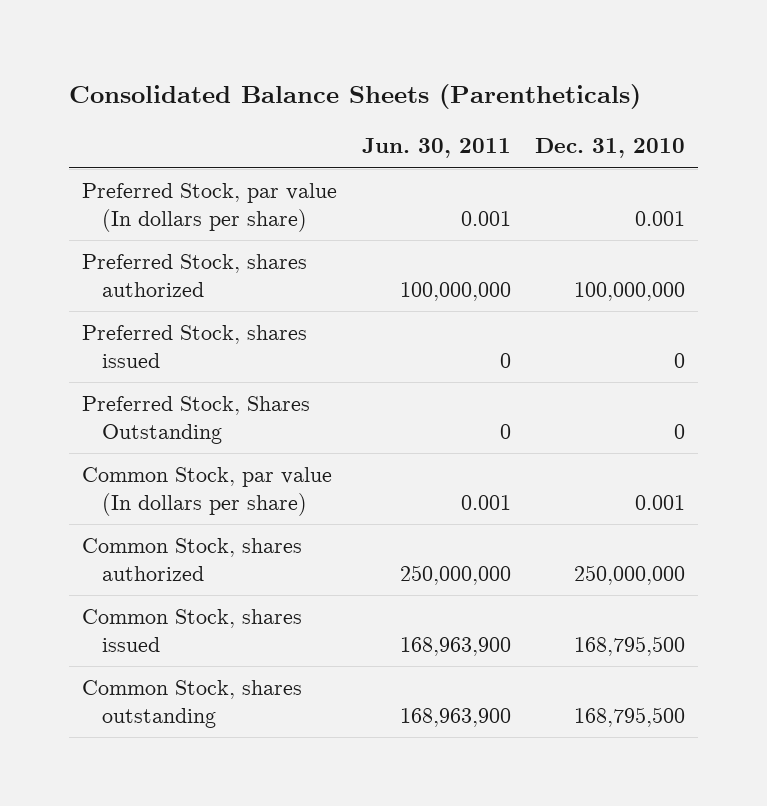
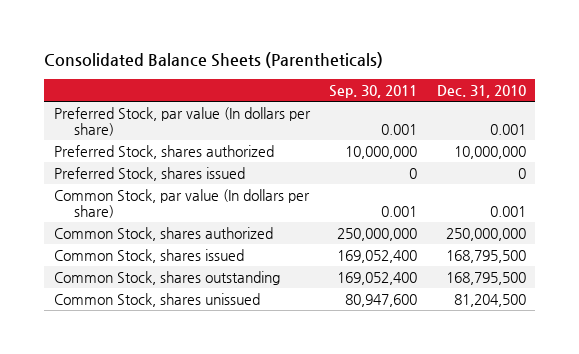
[361,138,511,159] Jun. 30, 2011 -> none
none -> [329,85,418,99] Sep. 30, 2011
[574,281,686,301] 100,000,000 -> [453,145,526,159] 10,000,000
[81,396,310,444] Preferred Stock, Shares Outstanding -> none
none -> [53,292,260,307] Common Stock, shares unissued

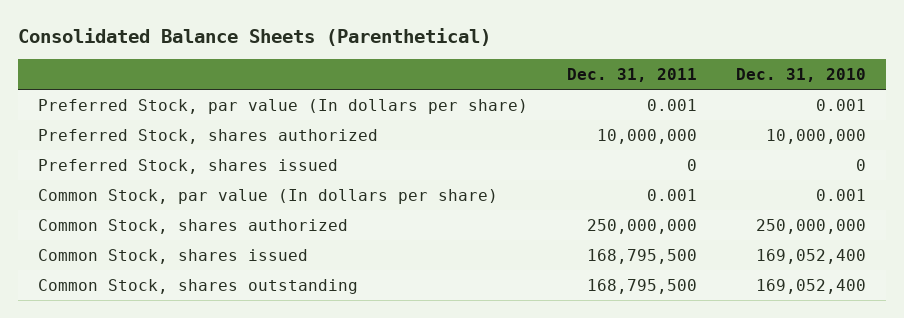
[43,52,383,69] Consolidated Balance Sheets (Parentheticals) -> [18,28,492,47] Consolidated Balance Sheets (Parenthetical)
[329,85,418,99] Sep. 30, 2011 -> none
none -> [566,68,697,83] Dec. 31, 2011
[53,292,260,307] Common Stock, shares unissued -> none
[445,249,526,263] 168,795,500 -> [756,248,867,264] 169,052,400
[445,271,526,285] 168,795,500 -> [756,278,867,294] 169,052,400

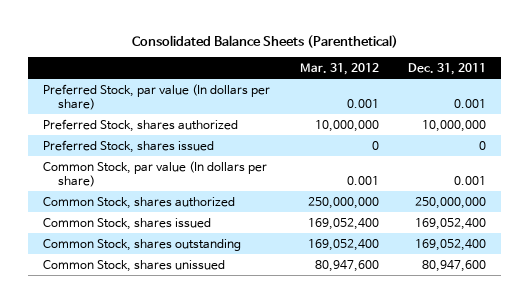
[736,68,867,83] Dec. 31, 2010 -> none
none -> [299,62,379,75] Mar. 31, 2012
[586,248,697,264] 168,795,500 -> [415,217,487,230] 169,052,400
[586,278,697,294] 168,795,500 -> [415,238,487,251] 169,052,400
none -> [43,259,226,272] Common Stock, shares unissued

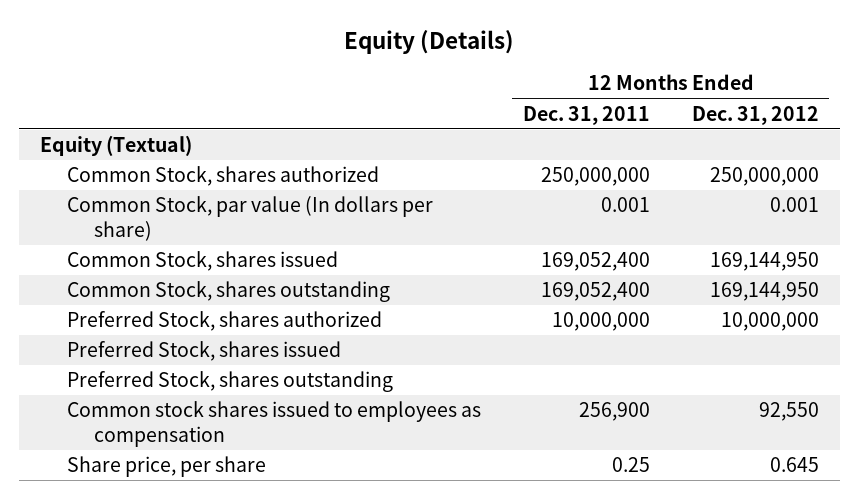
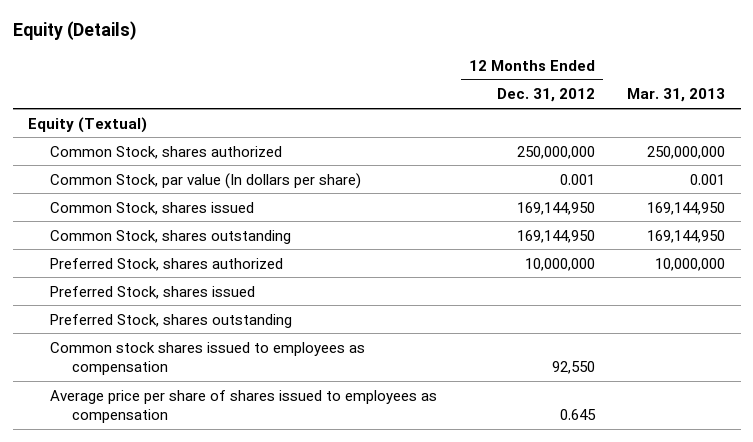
[522,105,650,125] Dec. 31, 2011 -> none
none -> [626,88,725,103] Mar. 31, 2013
[66,456,266,478] Share price, per share -> [50,389,438,423] Average price per share of shares issued to employees as compensation

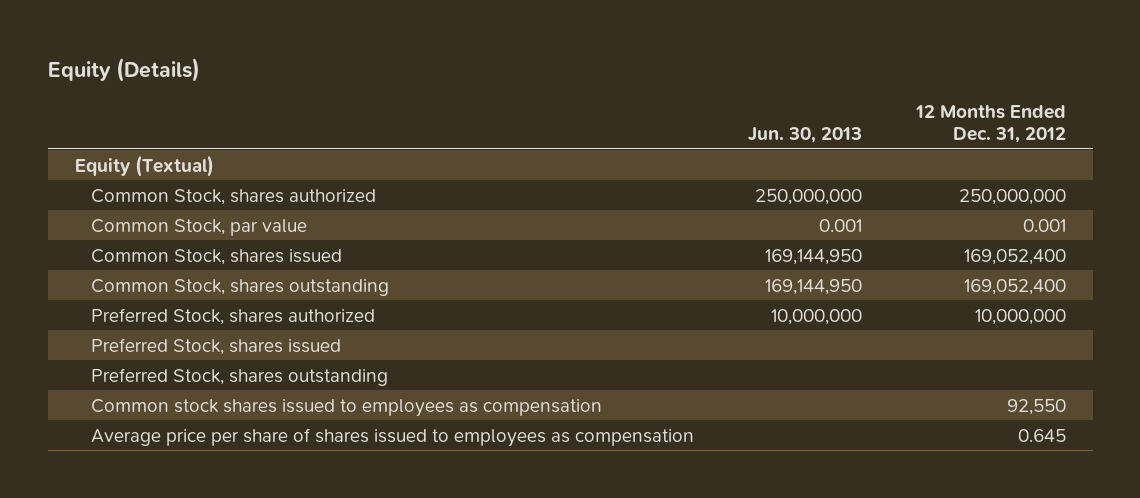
[626,88,725,103] Mar. 31, 2013 -> none
none -> [748,127,863,144] Jun. 30, 2013
[50,172,362,189] Common Stock, par value (In dollars per share) -> [91,218,308,236] Common Stock, par value
[517,201,596,215] 169,144,950 -> [963,248,1066,265] 169,052,400
[517,229,596,243] 169,144,950 -> [963,278,1066,295] 169,052,400

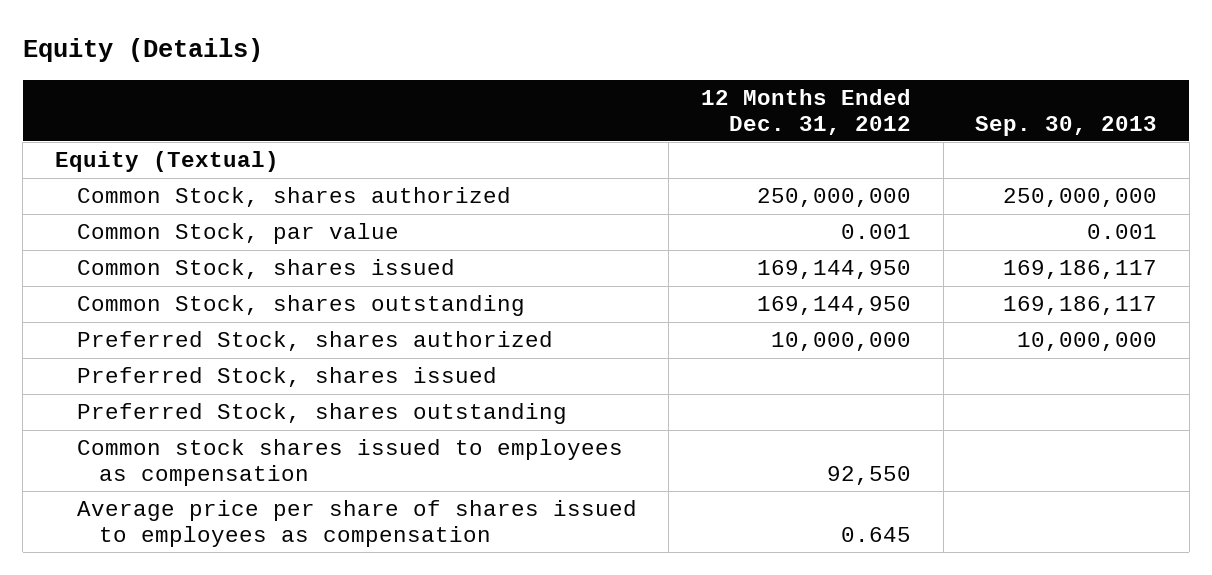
[748,127,863,144] Jun. 30, 2013 -> none
none -> [975,115,1158,136] Sep. 30, 2013
[963,248,1066,265] 169,052,400 -> [756,260,911,280] 169,144,950
[963,278,1066,295] 169,052,400 -> [756,296,911,316] 169,144,950

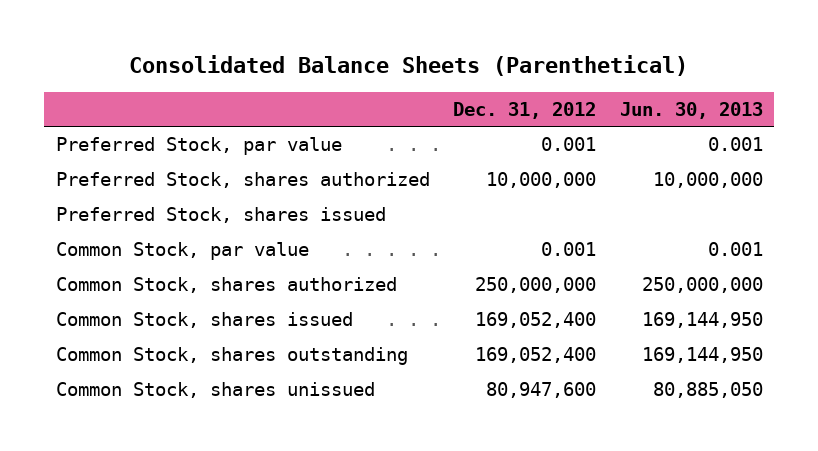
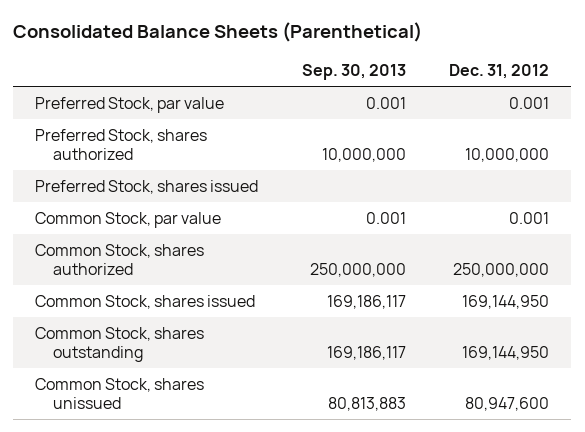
[619,101,763,119] Jun. 30, 2013 -> none
none -> [301,63,406,80] Sep. 30, 2013
[475,312,597,329] 169,052,400 -> [462,294,550,309] 169,144,950
[475,347,597,364] 169,052,400 -> [462,346,550,361] 169,144,950

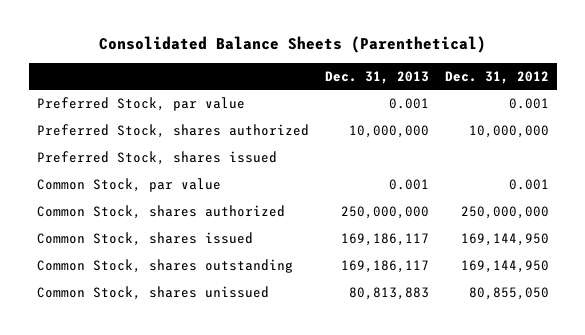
[301,63,406,80] Sep. 30, 2013 -> none
none -> [324,70,429,84] Dec. 31, 2013
[465,397,550,412] 80,947,600 -> [468,287,549,301] 80,855,050

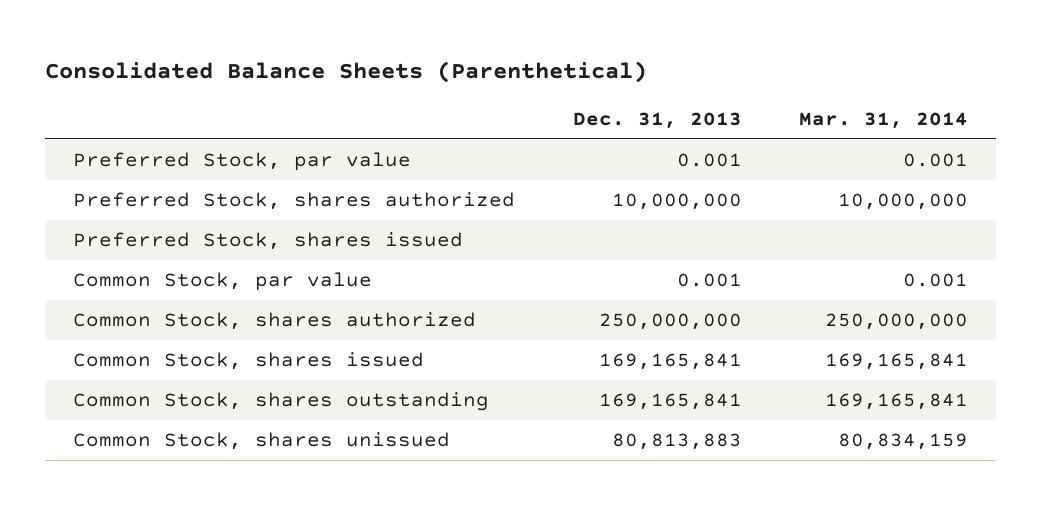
[444,70,549,84] Dec. 31, 2012 -> none
none -> [798,111,968,129] Mar. 31, 2014
[340,233,429,247] 169,186,117 -> [598,353,742,371] 169,165,841
[340,260,429,274] 169,186,117 -> [598,393,742,411] 169,165,841

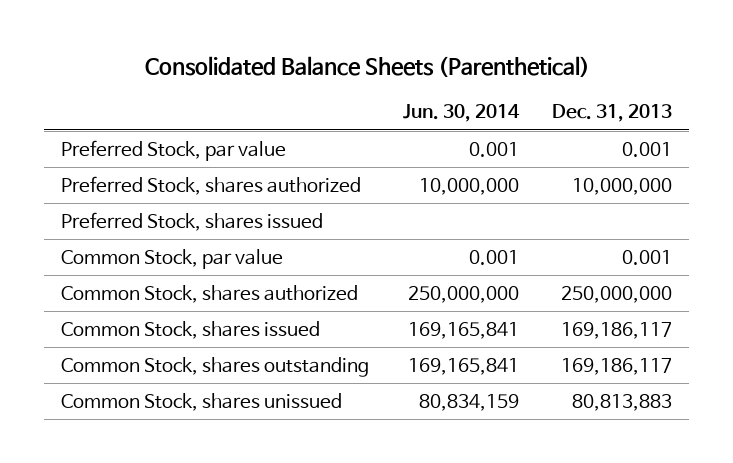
[798,111,968,129] Mar. 31, 2014 -> none
none -> [402,104,520,123] Jun. 30, 2014
[598,353,742,371] 169,165,841 -> [561,322,673,340] 169,186,117
[598,393,742,411] 169,165,841 -> [561,358,673,376] 169,186,117

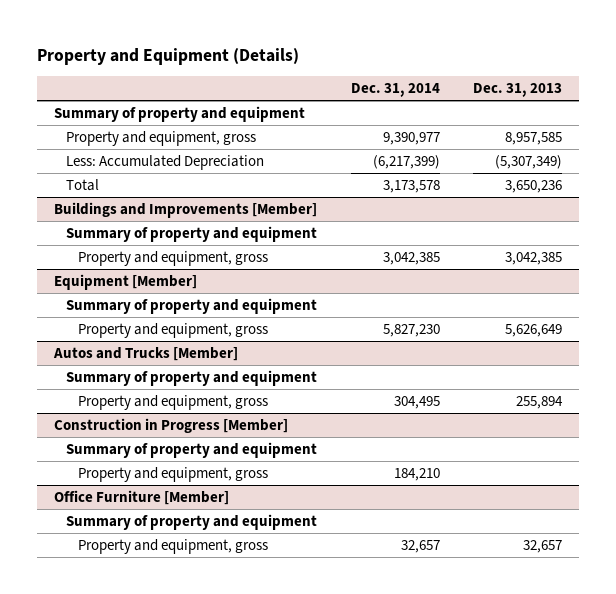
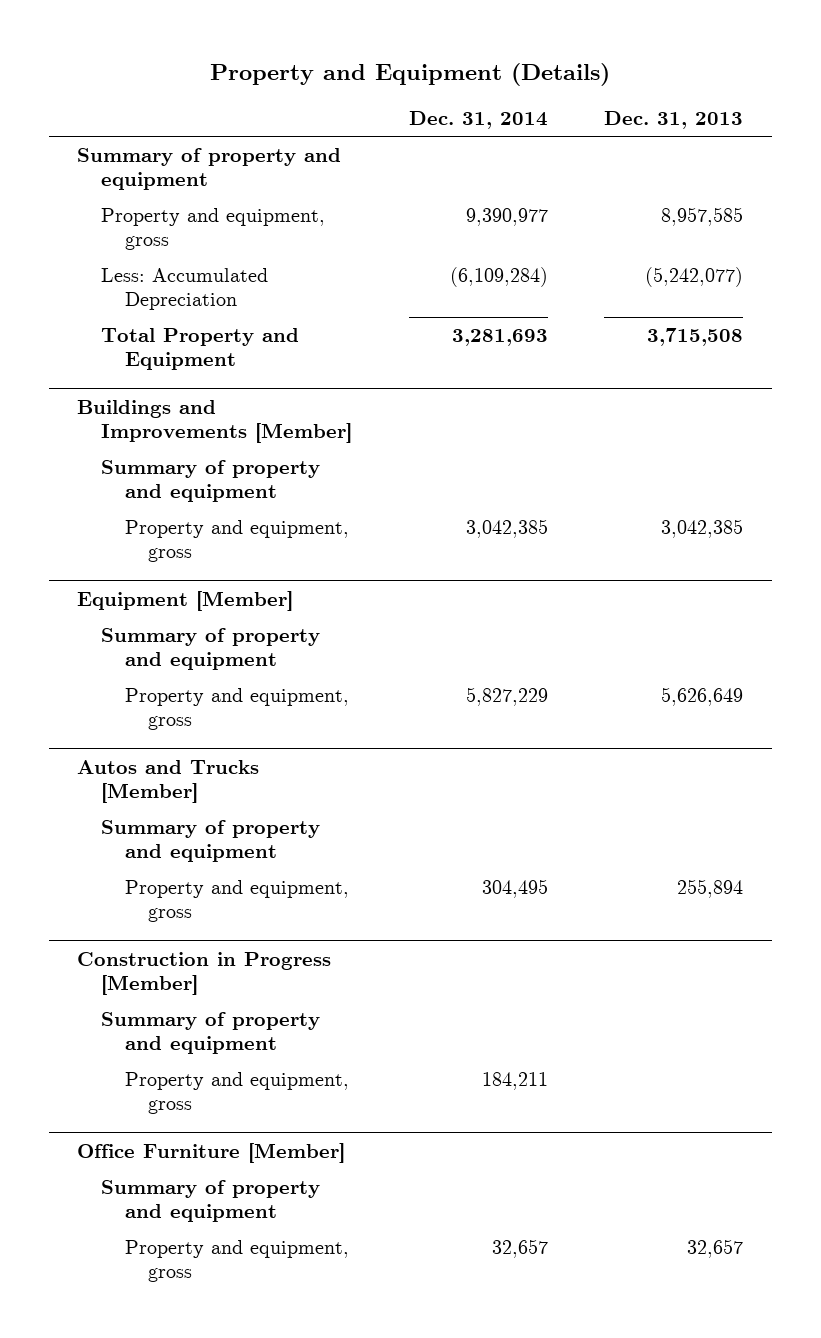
[65,179,99,192] Total -> none
[372,155,440,170] (6,217,399) -> [449,267,548,288] (6,109,284)
[495,155,563,170] (5,307,349) -> [645,267,744,288] (5,242,077)
none -> [100,328,299,370] Total Property and Equipment
[382,324,440,338] 5,827,230 -> [465,687,548,707] 5,827,229
[393,468,440,482] 184,210 -> [481,1072,548,1091] 184,211

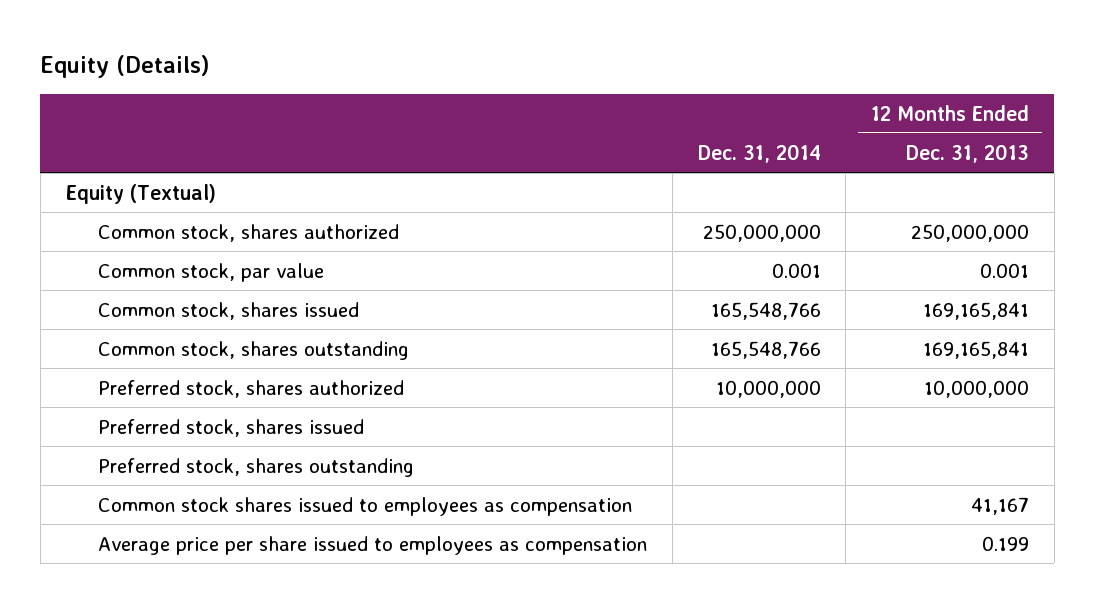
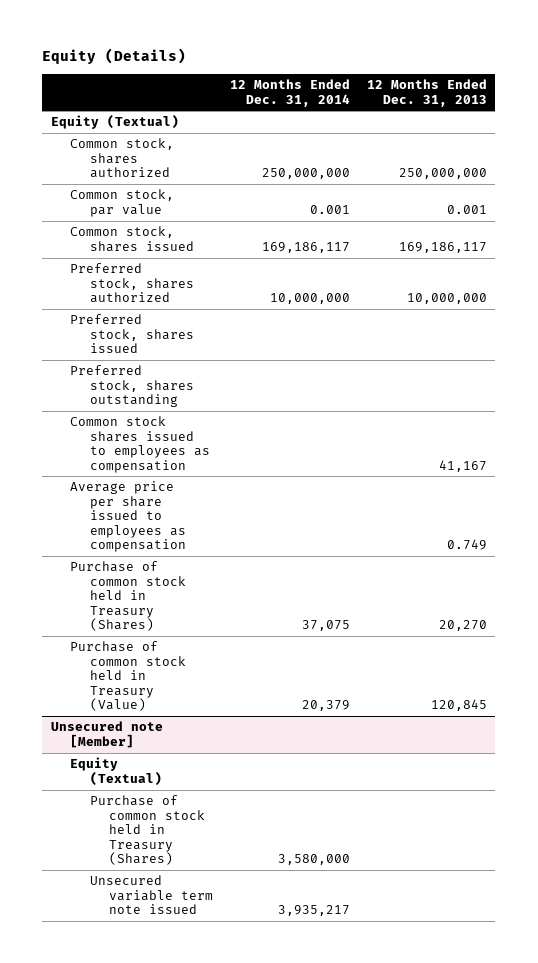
[697,143,821,163] Dec. 31, 2014 -> none
none -> [230,79,351,107] 12 Months Ended Dec. 31, 2014
[98,340,410,360] Common stock, shares outstanding -> none
[922,301,1029,320] 169,165,841 -> [399,241,488,253] 169,186,117
[981,535,1029,551] 0.199 -> [447,538,488,550] 0.749
none -> [70,561,186,631] Purchase of common stock held in Treasury (Shares)
none -> [70,641,186,711] Purchase of common stock held in Treasury (Value)
none -> [50,721,163,748] Unsecured note [Member]
none -> [70,757,162,786] Equity (Textual)
none -> [89,795,206,865] Purchase of common stock held in Treasury (Shares)
none -> [89,875,214,915] Unsecured variable term note issued

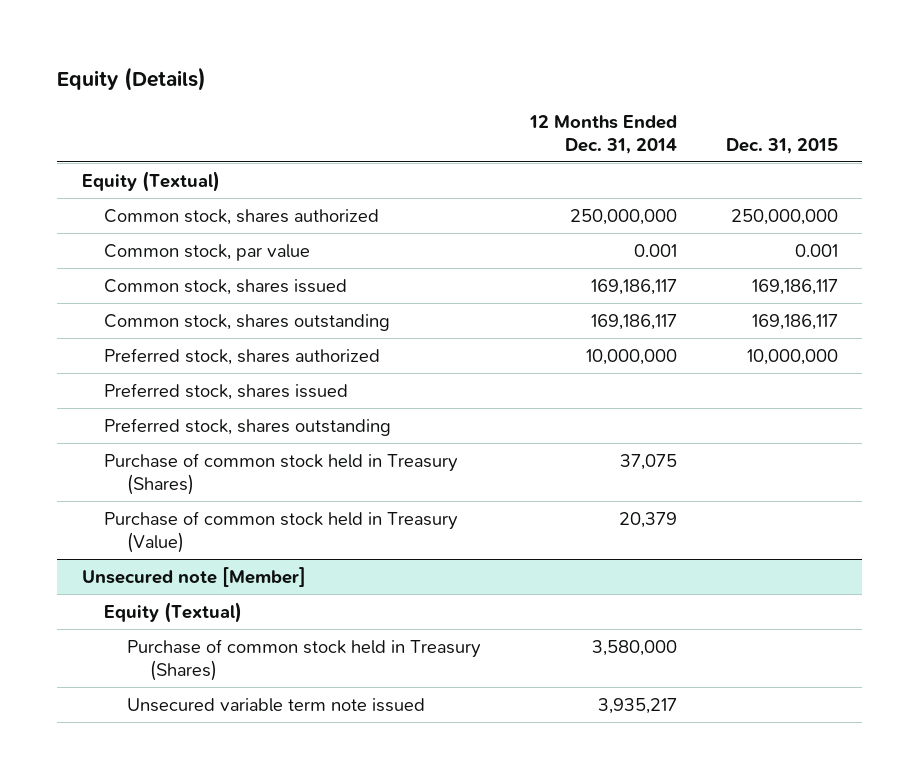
[367,79,488,107] 12 Months Ended Dec. 31, 2013 -> none
none -> [725,137,838,154] Dec. 31, 2015
none -> [104,313,391,331] Common stock, shares outstanding
[70,416,210,473] Common stock shares issued to employees as compensation -> none
[70,481,186,552] Average price per share issued to employees as compensation -> none

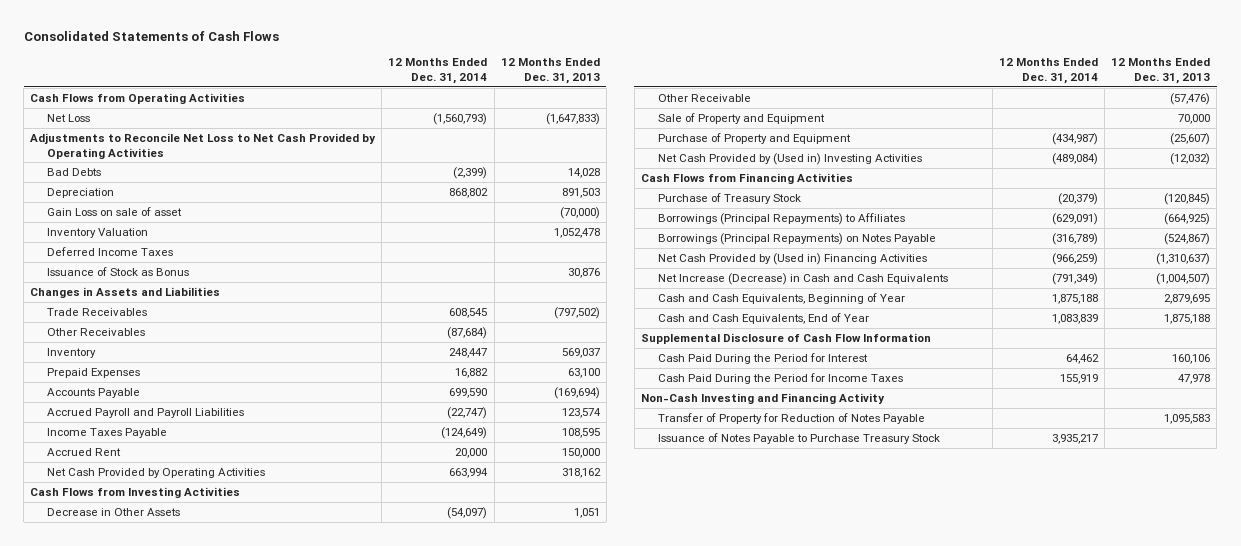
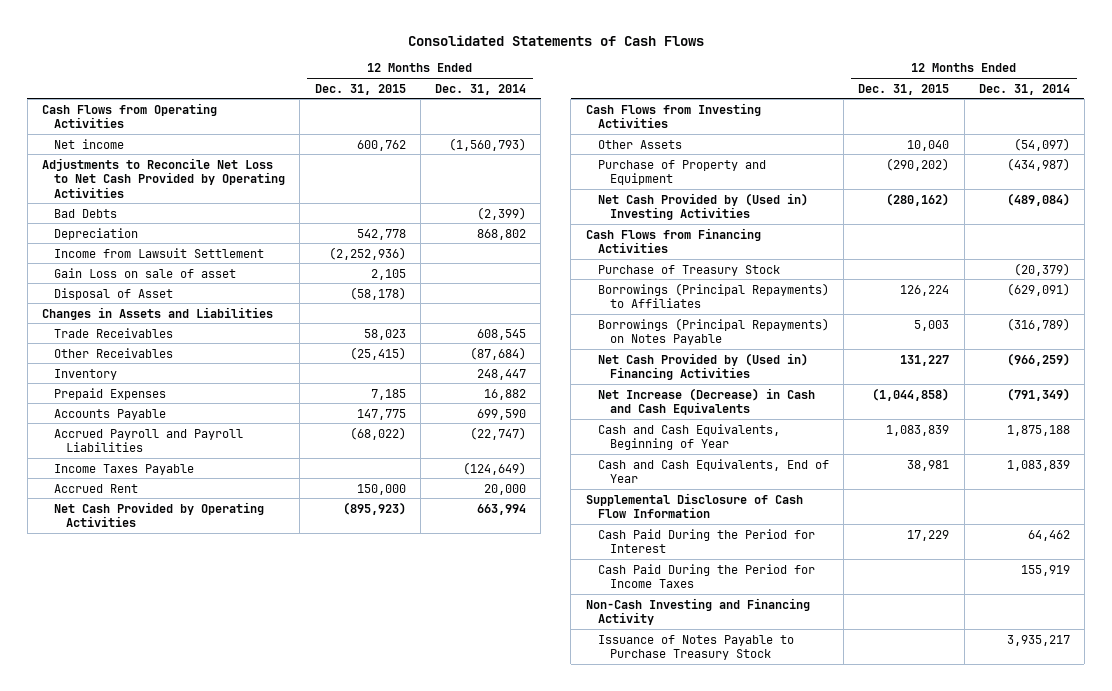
[500,58,600,85] 12 Months Ended Dec. 31, 2013 -> none
none -> [314,83,406,95] Dec. 31, 2015
[47,113,91,122] Net Loss -> [54,138,125,149] Net income
none -> [54,247,265,258] Income from Lawsuit Settlement
[47,227,149,238] Inventory Valuation -> none
[47,246,174,256] Deferred Income Taxes -> none
[47,266,190,276] Issuance of Stock as Bonus -> none
none -> [54,287,174,300] Disposal of Asset
[657,93,751,102] Other Receivable -> none
[657,112,825,124] Sale of Property and Equipment -> none
[47,507,181,516] Decrease in Other Assets -> [597,139,682,149] Other Assets
[657,412,925,424] Transfer of Property for Reduction of Notes Payable -> none

